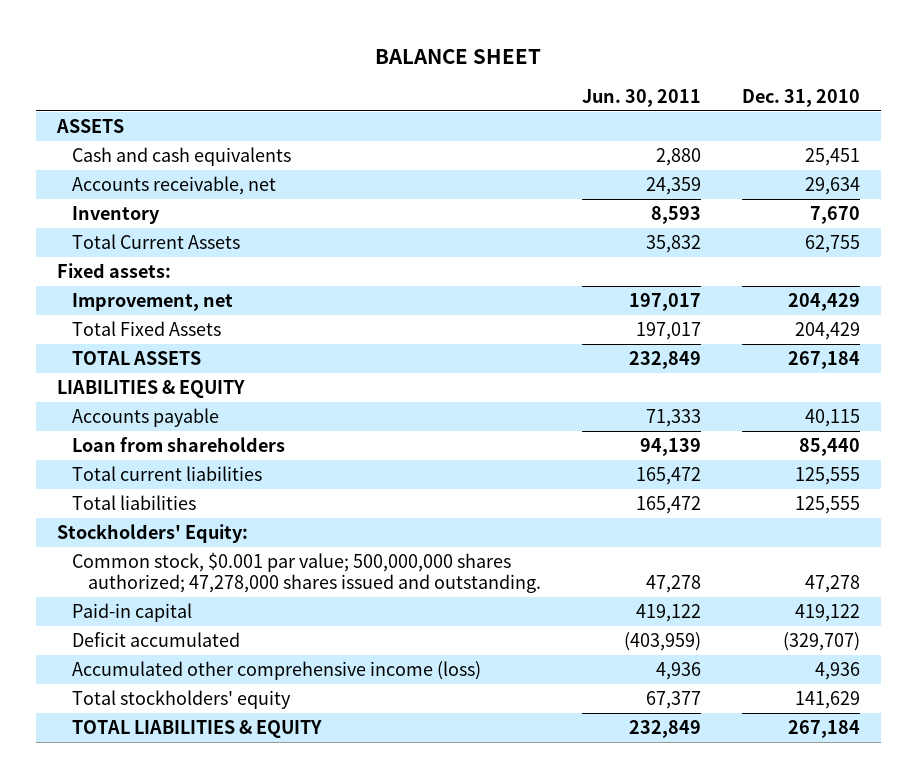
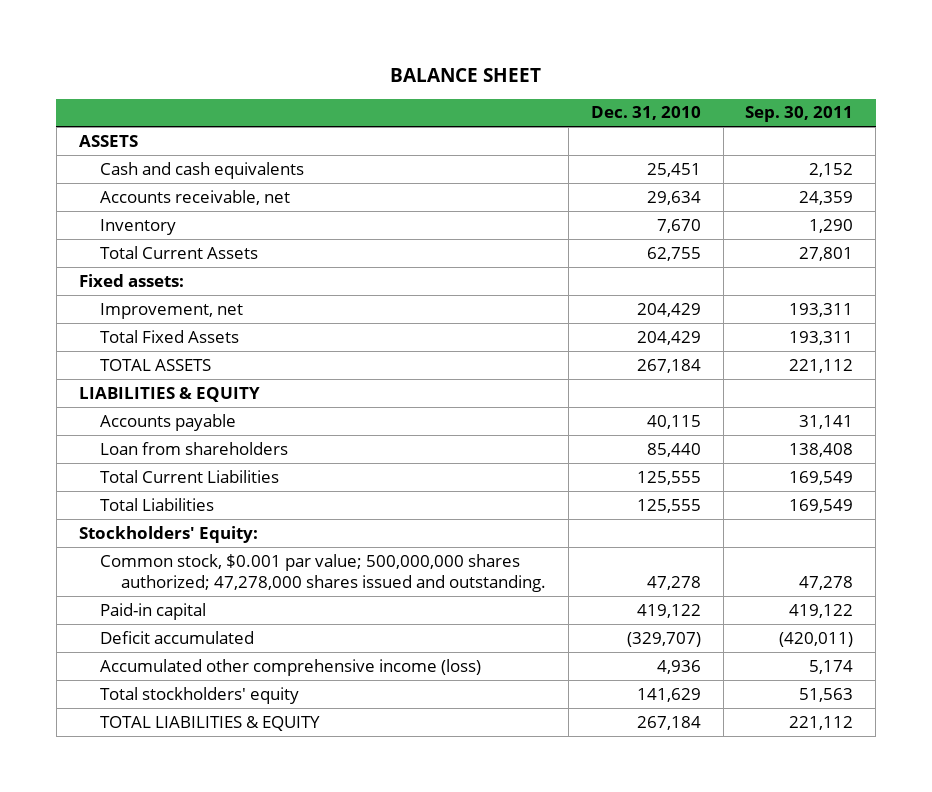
[582,88,702,107] Jun. 30, 2011 -> none
none -> [745,106,854,123] Sep. 30, 2011
[72,465,263,481] Total current liabilities -> [99,469,279,483] Total Current Liabilities
[72,494,197,510] Total liabilities -> [99,497,214,511] Total Liabilities

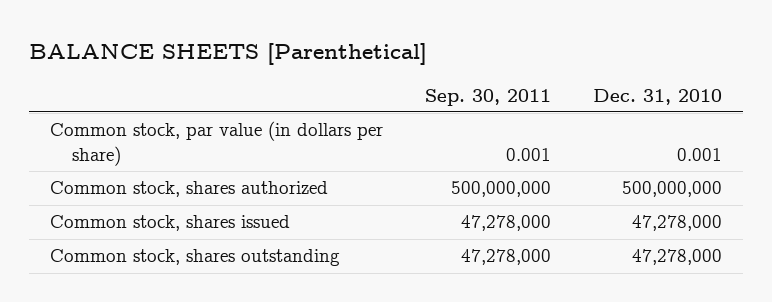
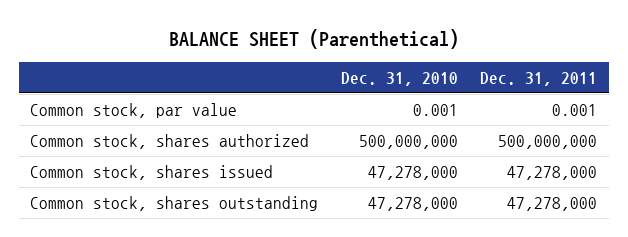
[28,42,427,65] BALANCE SHEETS [Parenthetical] -> [168,29,459,50] BALANCE SHEET (Parenthetical)
[424,88,551,106] Sep. 30, 2011 -> none
none -> [480,72,598,87] Dec. 31, 2011
[49,121,383,166] Common stock, par value (in dollars per share) -> [30,102,238,118] Common stock, par value

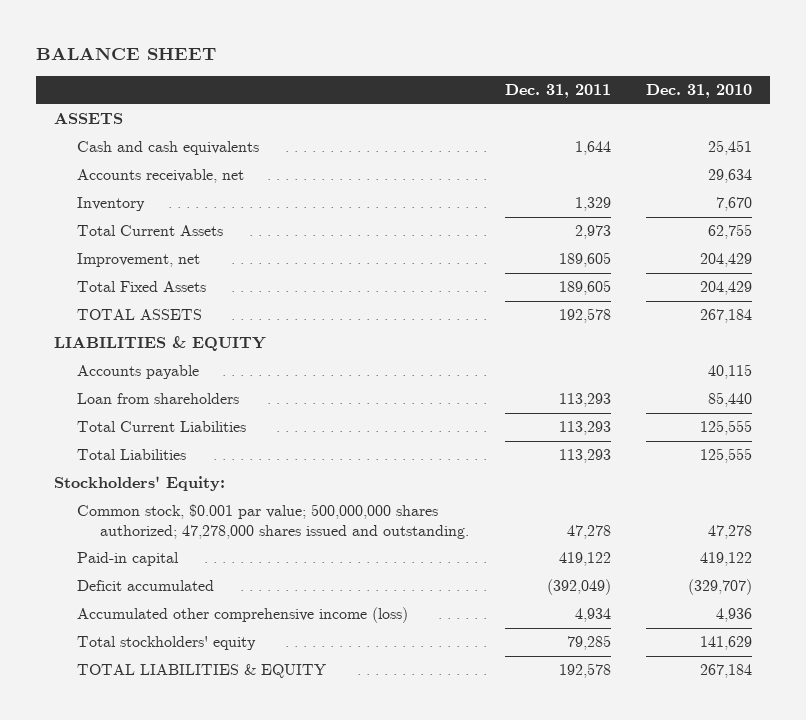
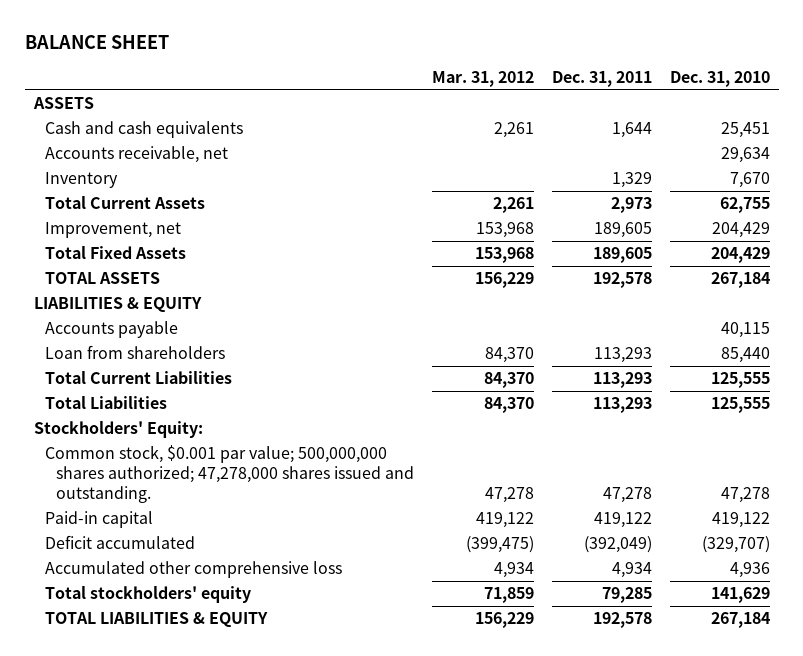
none -> [431,71,534,88] Mar. 31, 2012
[76,607,408,624] Accumulated other comprehensive income (loss) -> [44,561,342,579] Accumulated other comprehensive loss

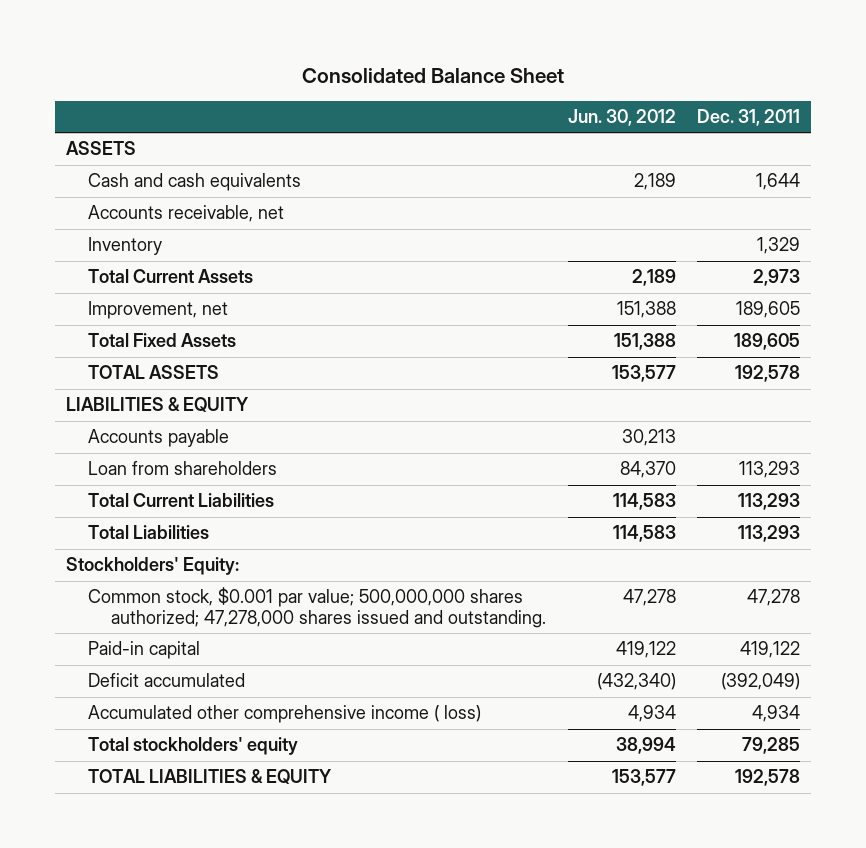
[24,35,169,50] BALANCE SHEET -> [302,67,565,83] Consolidated Balance Sheet
[431,71,534,88] Mar. 31, 2012 -> none
[669,71,770,88] Dec. 31, 2010 -> none
none -> [567,109,676,127] Jun. 30, 2012
[44,561,342,579] Accumulated other comprehensive loss -> [88,705,482,724] Accumulated other comprehensive income ( loss)

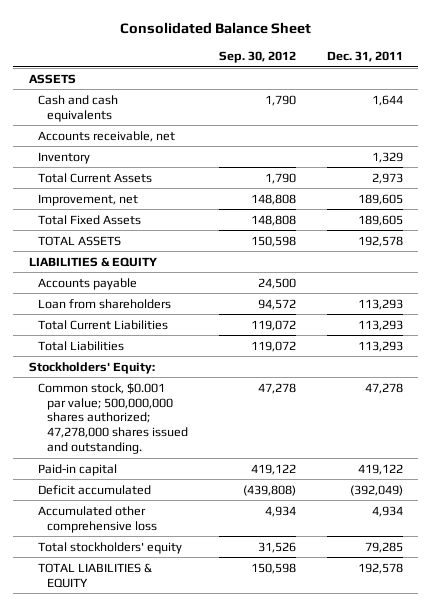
[567,109,676,127] Jun. 30, 2012 -> none
none -> [218,51,296,64] Sep. 30, 2012
[88,705,482,724] Accumulated other comprehensive income ( loss) -> [37,505,157,533] Accumulated other comprehensive loss

